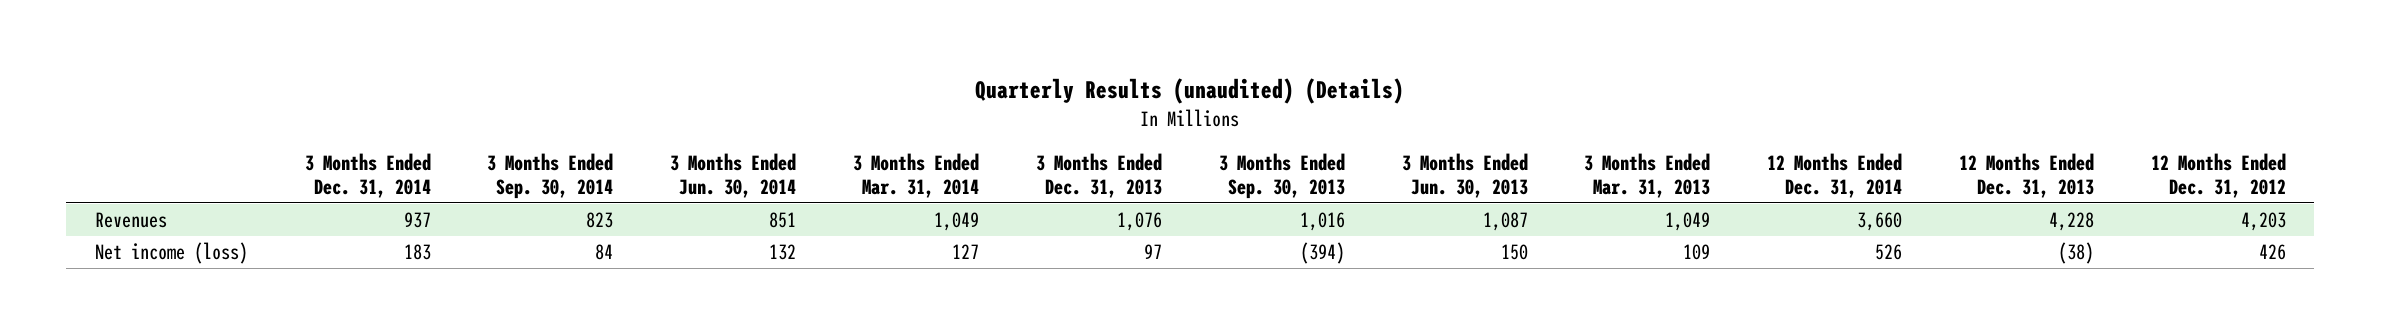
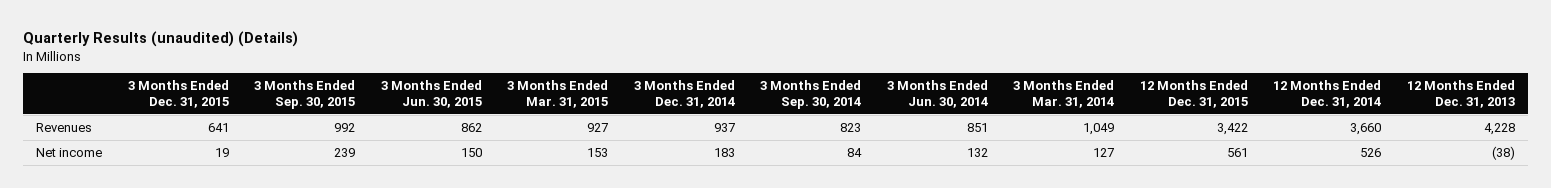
[1035,153,1162,199] 3 Months Ended Dec. 31, 2013 -> none
[1218,153,1345,200] 3 Months Ended Sep. 30, 2013 -> none
[1401,153,1528,199] 3 Months Ended Jun. 30, 2013 -> none
[1584,153,1711,199] 3 Months Ended Mar. 31, 2013 -> none
[2150,153,2286,199] 12 Months Ended Dec. 31, 2012 -> none
none -> [127,80,229,109] 3 Months Ended Dec. 31, 2015
none -> [254,80,356,110] 3 Months Ended Sep. 30, 2015
none -> [380,80,482,109] 3 Months Ended Jun. 30, 2015
none -> [507,80,609,109] 3 Months Ended Mar. 31, 2015
none -> [1139,80,1248,109] 12 Months Ended Dec. 31, 2015
[94,242,248,265] Net income (loss) -> [36,147,103,157] Net income

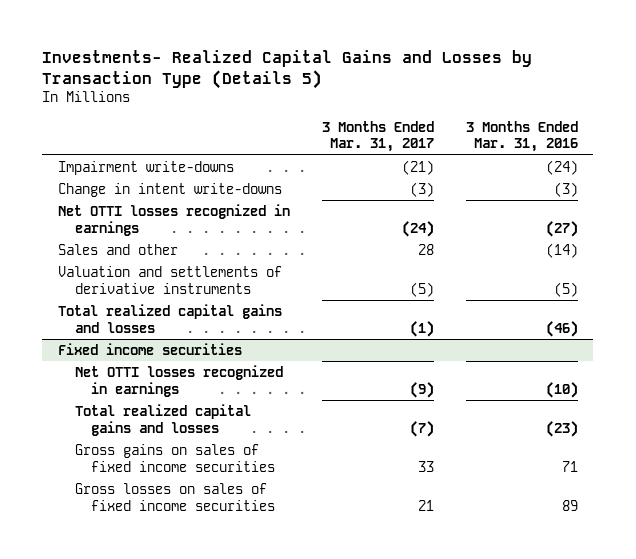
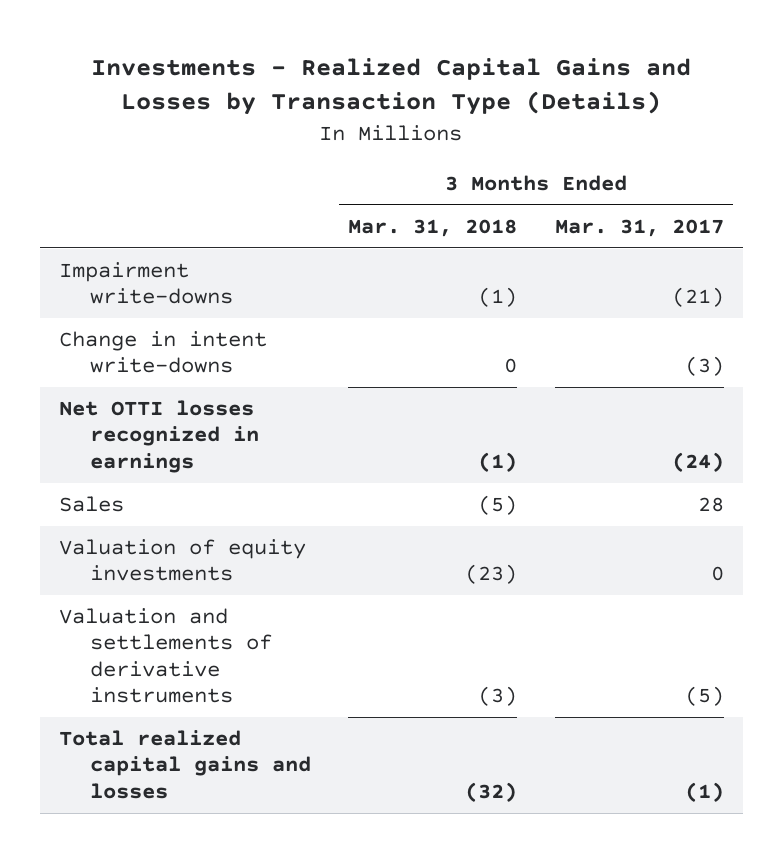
[42,50,533,90] Investments- Realized Capital Gains and Losses by Transaction Type (Details 5) -> [91,57,692,116] Investments - Realized Capital Gains and Losses by Transaction Type (Details)
[465,120,578,153] 3 Months Ended Mar. 31, 2016 -> none
none -> [348,218,518,237] Mar. 31, 2018
[58,243,179,255] Sales and other -> [58,496,124,513] Sales
none -> [58,539,306,582] Valuation of equity investments
[58,342,243,355] Fixed income securities -> none
[74,364,283,397] Net OTTI losses recognized in earnings -> none
[74,403,251,436] Total realized capital gains and losses -> none
[74,443,275,472] Gross gains on sales of fixed income securities -> none
[74,482,275,511] Gross losses on sales of fixed income securities -> none

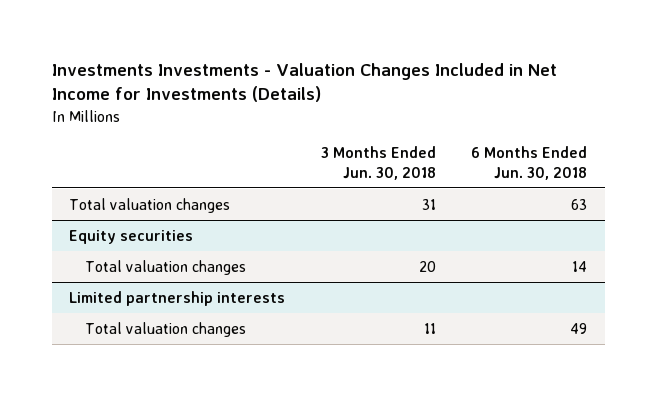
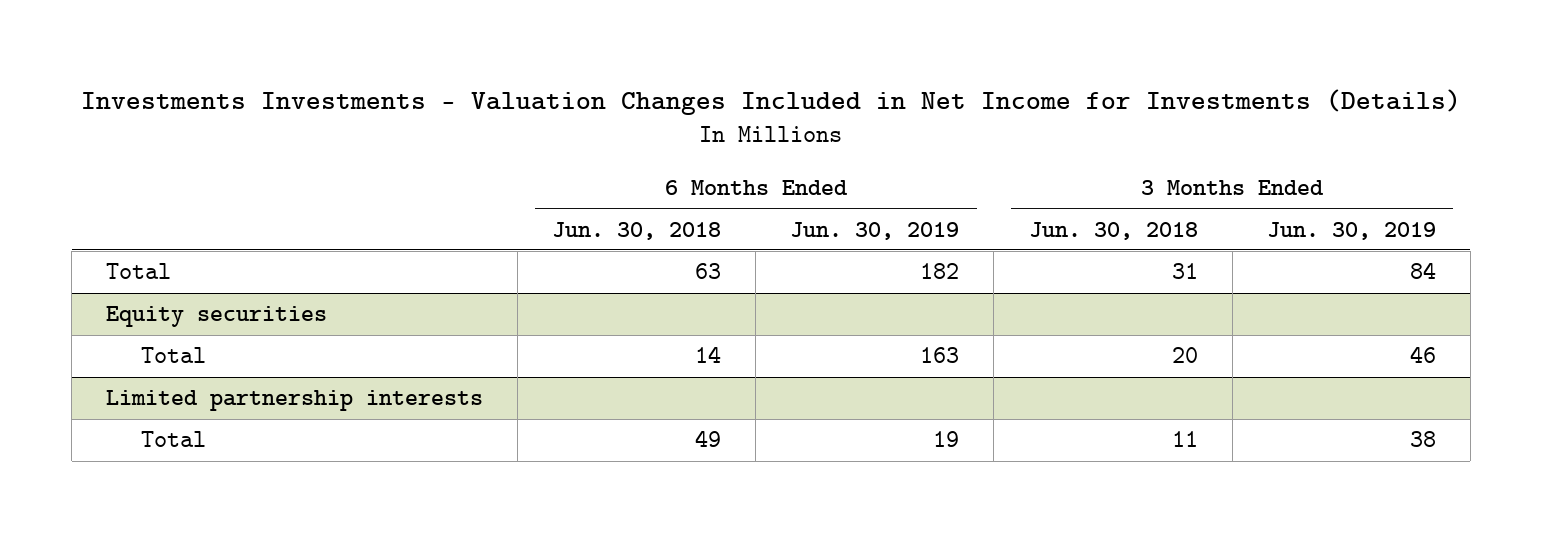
none -> [790,221,960,240] Jun. 30, 2019
none -> [1266,221,1436,240] Jun. 30, 2019
[69,197,231,213] Total valuation changes -> [106,263,172,280] Total
[85,259,247,275] Total valuation changes -> [141,347,207,364] Total
[85,321,247,337] Total valuation changes -> [141,431,207,448] Total

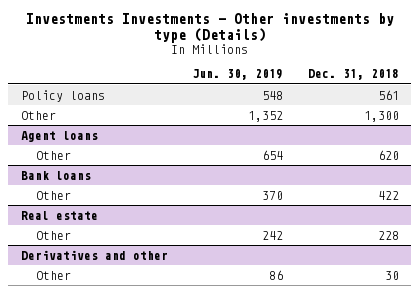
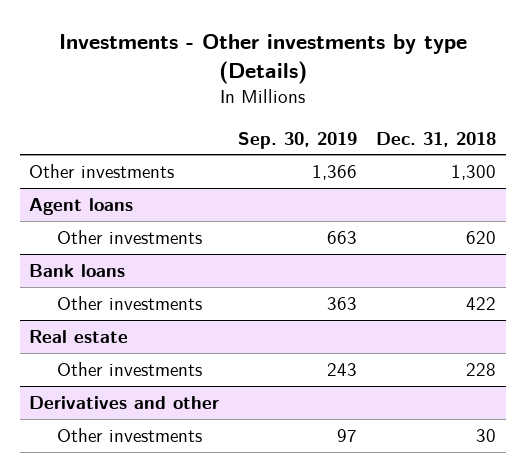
[25,13,394,43] Investments Investments - Other investments by type (Details) -> [58,33,467,84] Investments - Other investments by type (Details)
[192,69,284,81] Jun. 30, 2019 -> none
none -> [238,131,358,149] Sep. 30, 2019
[20,89,105,102] Policy loans -> none
[20,110,56,120] Other -> [29,163,175,178] Other investments
[35,150,71,160] Other -> [57,229,203,244] Other investments
[35,190,71,200] Other -> [57,295,203,310] Other investments
[35,230,71,240] Other -> [57,361,203,376] Other investments
[35,270,71,280] Other -> [57,427,203,442] Other investments

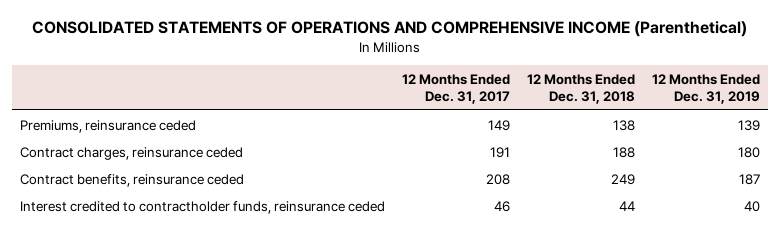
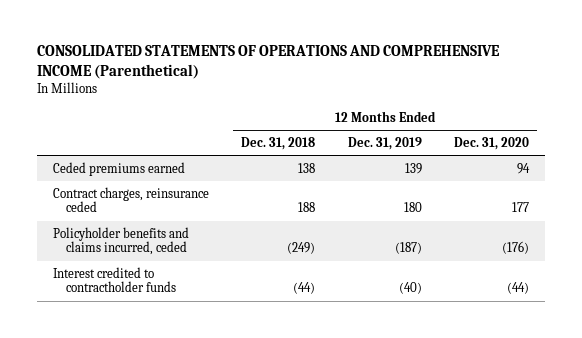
[401,73,510,104] 12 Months Ended Dec. 31, 2017 -> none
none -> [454,137,530,151] Dec. 31, 2020
[20,119,197,133] Premiums, reinsurance ceded -> [52,161,185,176] Ceded premiums earned
[20,173,245,187] Contract benefits, reinsurance ceded -> [52,226,189,256] Policyholder benefits and claims incurred, ceded
[610,173,635,185] 249 -> [287,242,316,255] (249)
[738,173,760,185] 187 -> [394,242,422,255] (187)
[20,200,386,214] Interest credited to contractholder funds, reinsurance ceded -> [52,266,176,293] Interest credited to contractholder funds
[618,200,635,211] 44 -> [293,282,316,295] (44)
[743,200,760,212] 40 -> [398,282,422,295] (40)

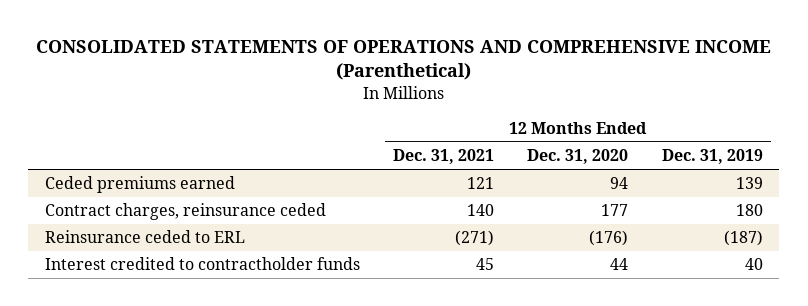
[241,137,316,151] Dec. 31, 2018 -> none
none -> [393,149,495,165] Dec. 31, 2021
[52,226,189,256] Policyholder benefits and claims incurred, ceded -> [45,230,246,244] Reinsurance ceded to ERL
[398,282,422,295] (40) -> [744,258,763,271] 40
[507,282,530,295] (44) -> [610,258,629,271] 44

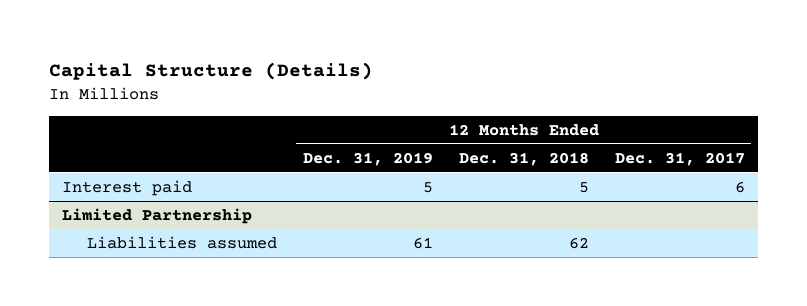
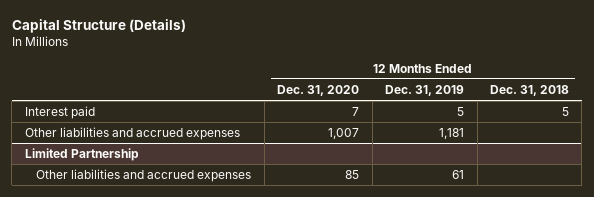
[614,151,745,166] Dec. 31, 2017 -> none
none -> [277,84,360,96] Dec. 31, 2020
none -> [24,126,240,140] Other liabilities and accrued expenses
[86,235,277,249] Liabilities assumed -> none
none -> [36,168,252,182] Other liabilities and accrued expenses

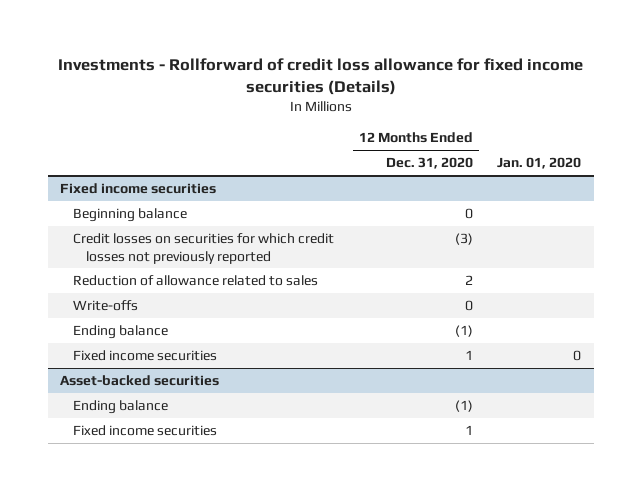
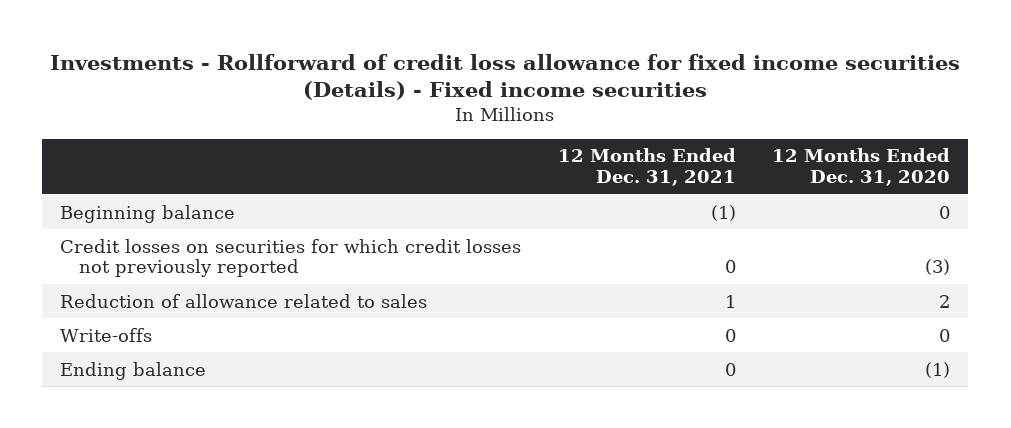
[57,58,583,95] Investments - Rollforward of credit loss allowance for fixed income securities (Details) -> [50,53,961,101] Investments - Rollforward of credit loss allowance for fixed income securities (Details) - Fixed income securities
[497,157,582,170] Jan. 01, 2020 -> none
none -> [557,148,736,186] 12 Months Ended Dec. 31, 2021
[60,183,217,195] Fixed income securities -> none
[73,350,218,362] Fixed income securities -> none
[60,375,220,387] Asset-backed securities -> none
[73,400,169,415] Ending balance -> none
[73,425,218,437] Fixed income securities -> none

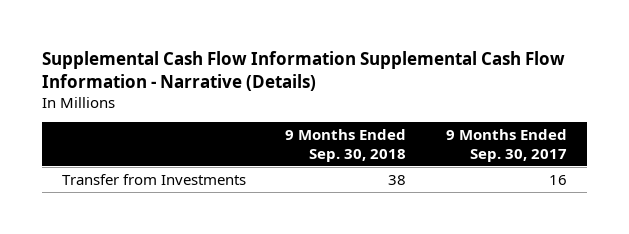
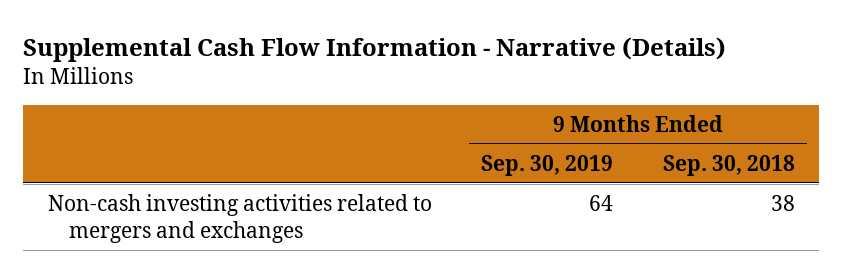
[41,50,565,91] Supplemental Cash Flow Information Supplemental Cash Flow Information - Narrative (Details) -> [23,36,727,62] Supplemental Cash Flow Information - Narrative (Details)
[446,129,568,162] 9 Months Ended Sep. 30, 2017 -> none
none -> [481,154,614,176] Sep. 30, 2019
[61,173,246,185] Transfer from Investments -> [48,194,433,243] Non-cash investing activities related to mergers and exchanges

